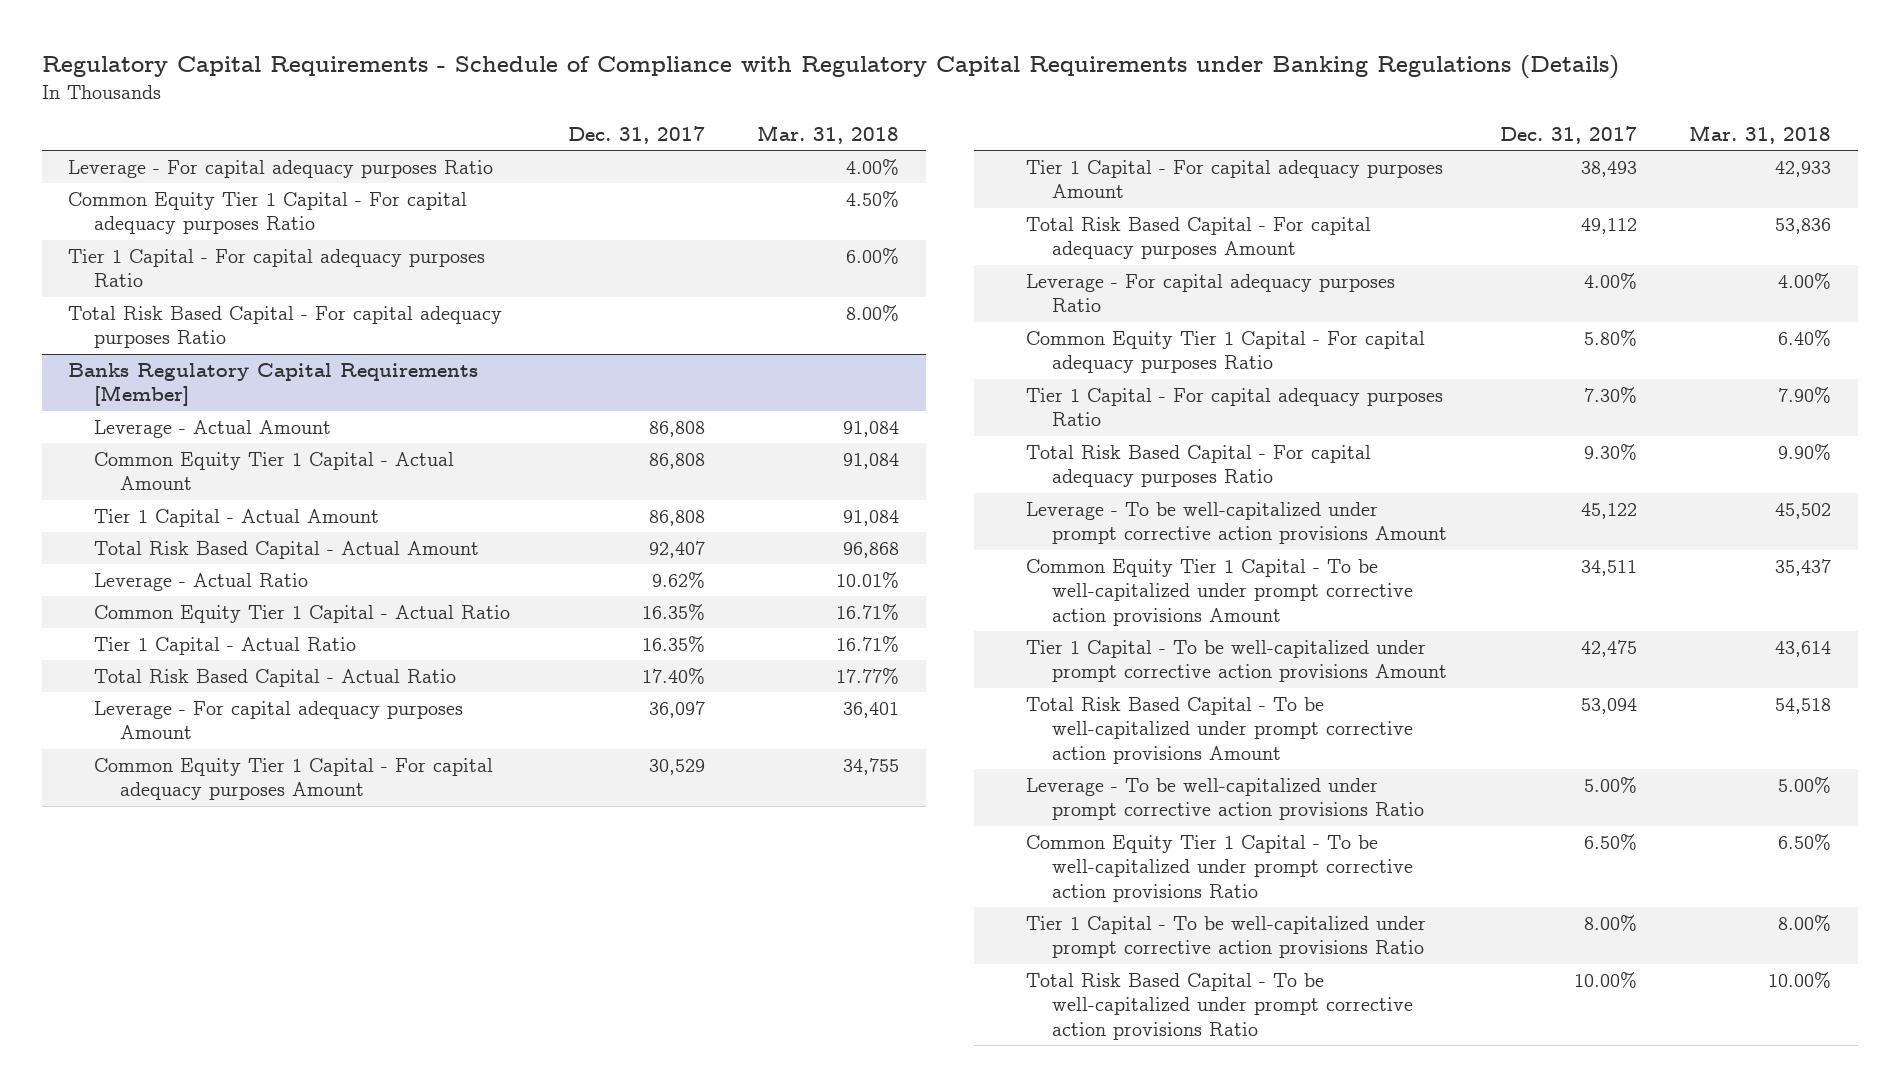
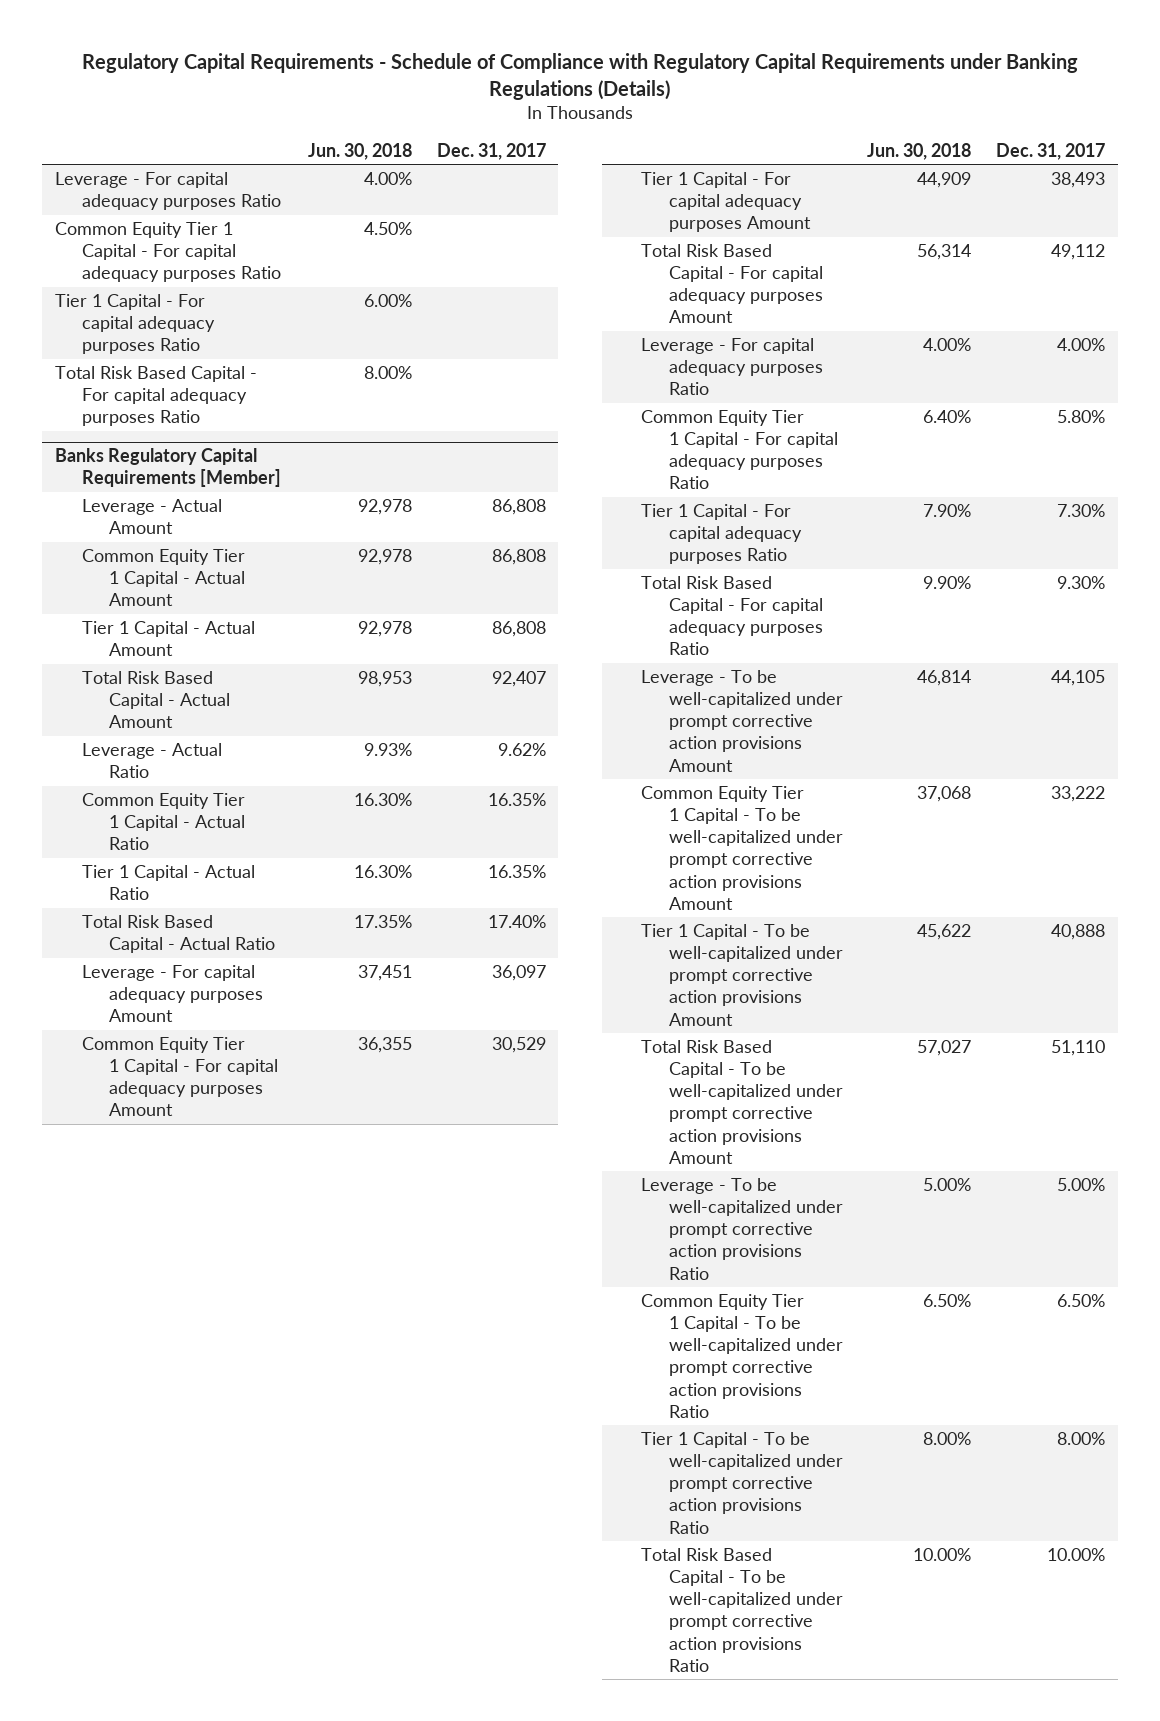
[757,124,900,144] Mar. 31, 2018 -> none
none -> [307,142,412,160] Jun. 30, 2018
[1580,502,1637,519] 45,122 -> [1051,670,1106,687] 44,105
[1580,559,1637,576] 34,511 -> [1051,786,1106,803] 33,222
[1580,639,1637,657] 42,475 -> [1051,924,1106,941] 40,888
[1580,697,1637,714] 53,094 -> [1051,1040,1106,1057] 51,110

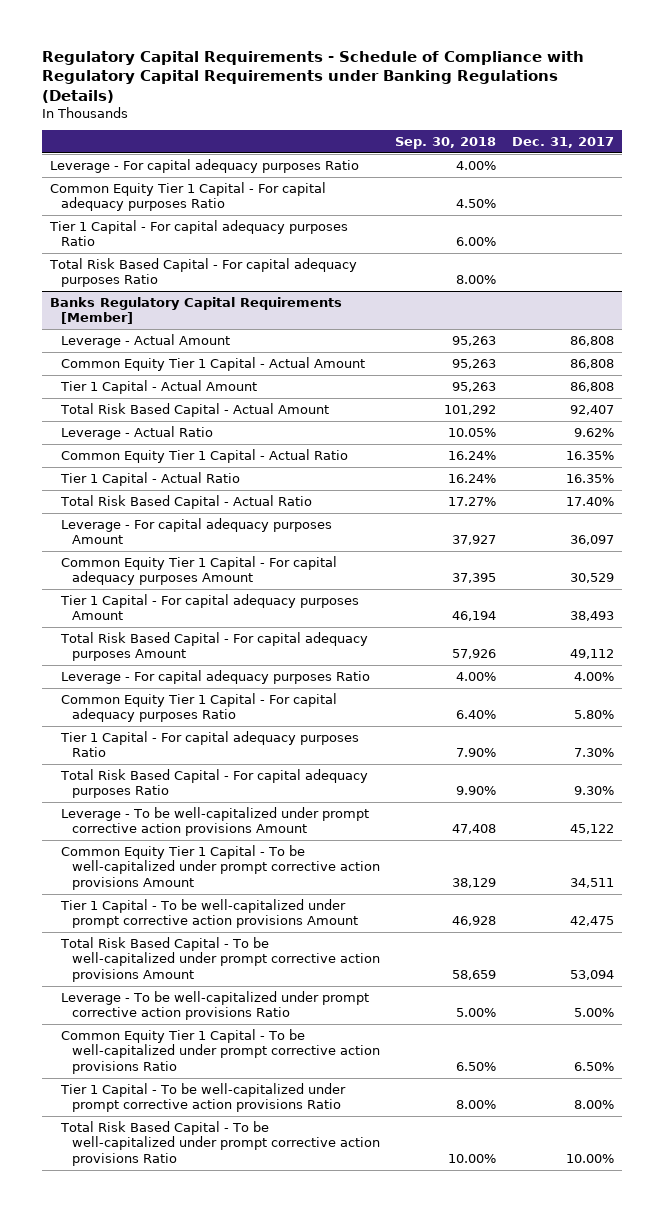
[307,142,412,160] Jun. 30, 2018 -> none
none -> [395,137,497,150] Sep. 30, 2018
[1051,670,1106,687] 44,105 -> [570,824,615,835] 45,122
[1051,786,1106,803] 33,222 -> [570,877,615,888] 34,511
[1051,924,1106,941] 40,888 -> [570,916,615,927] 42,475
[1051,1040,1106,1057] 51,110 -> [570,969,615,980] 53,094

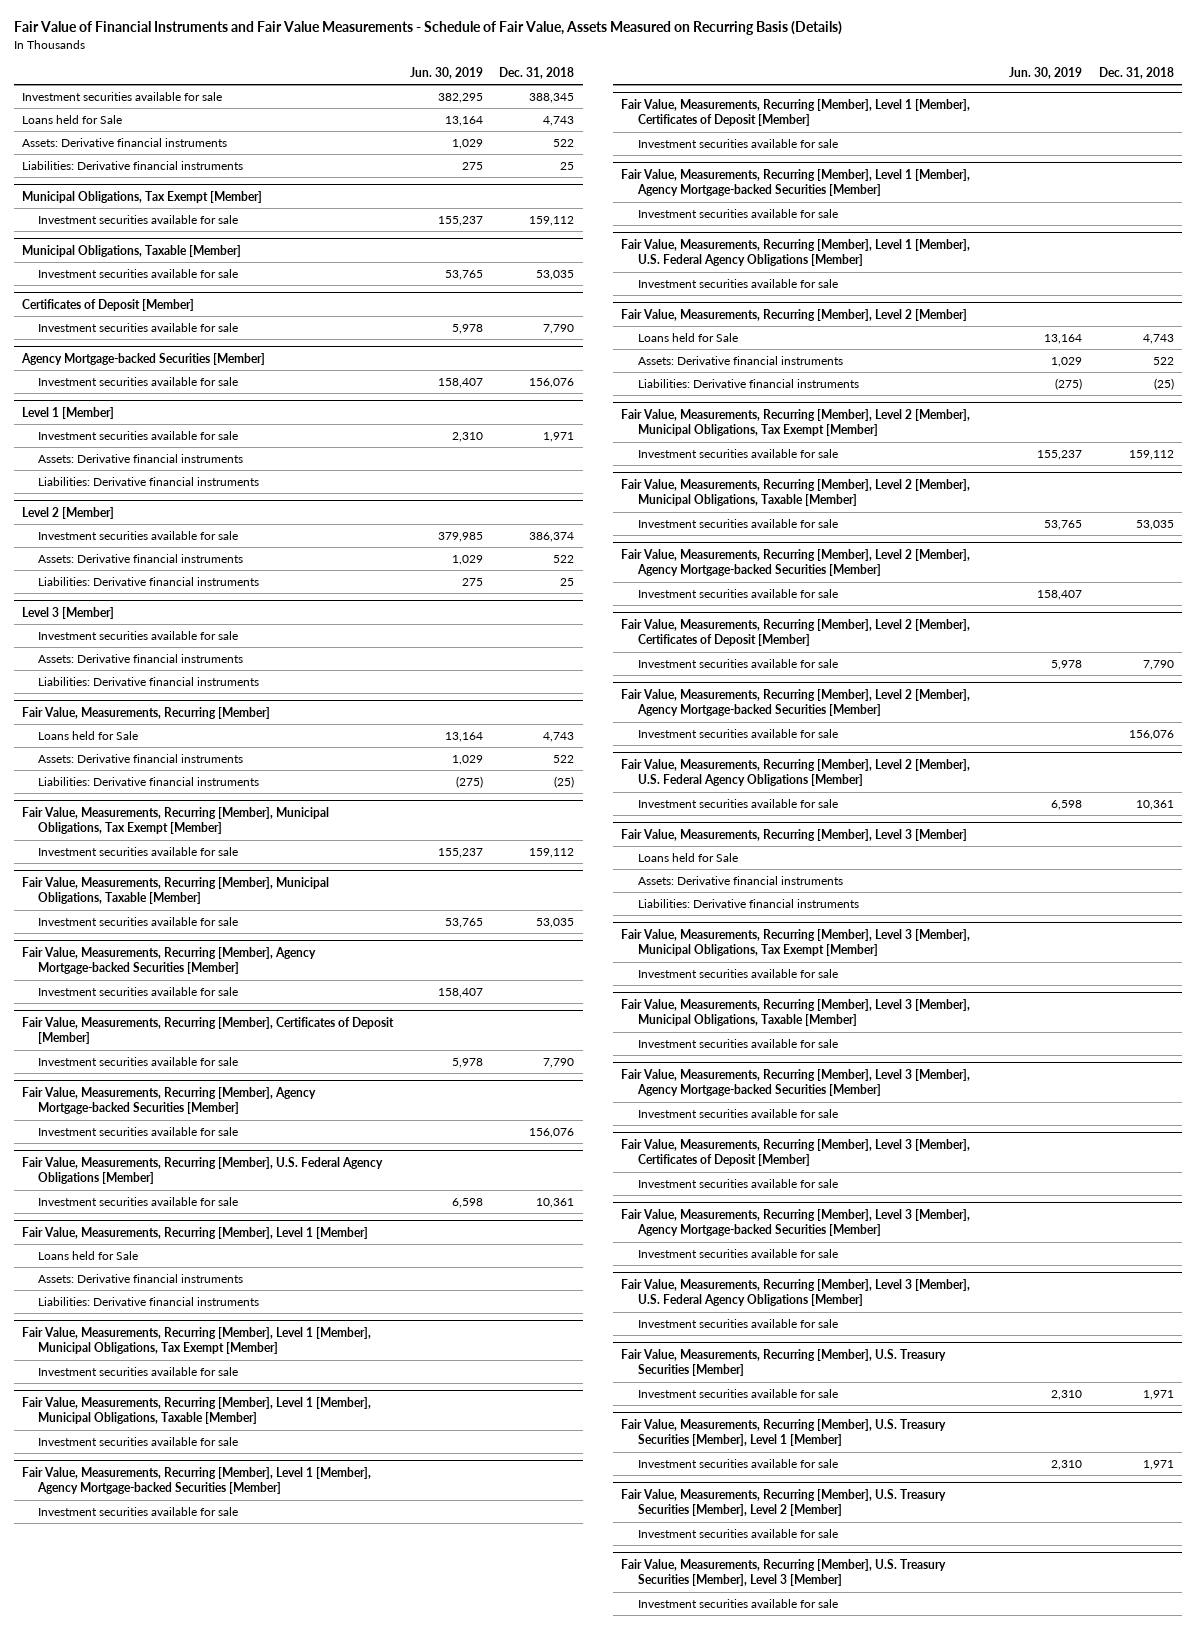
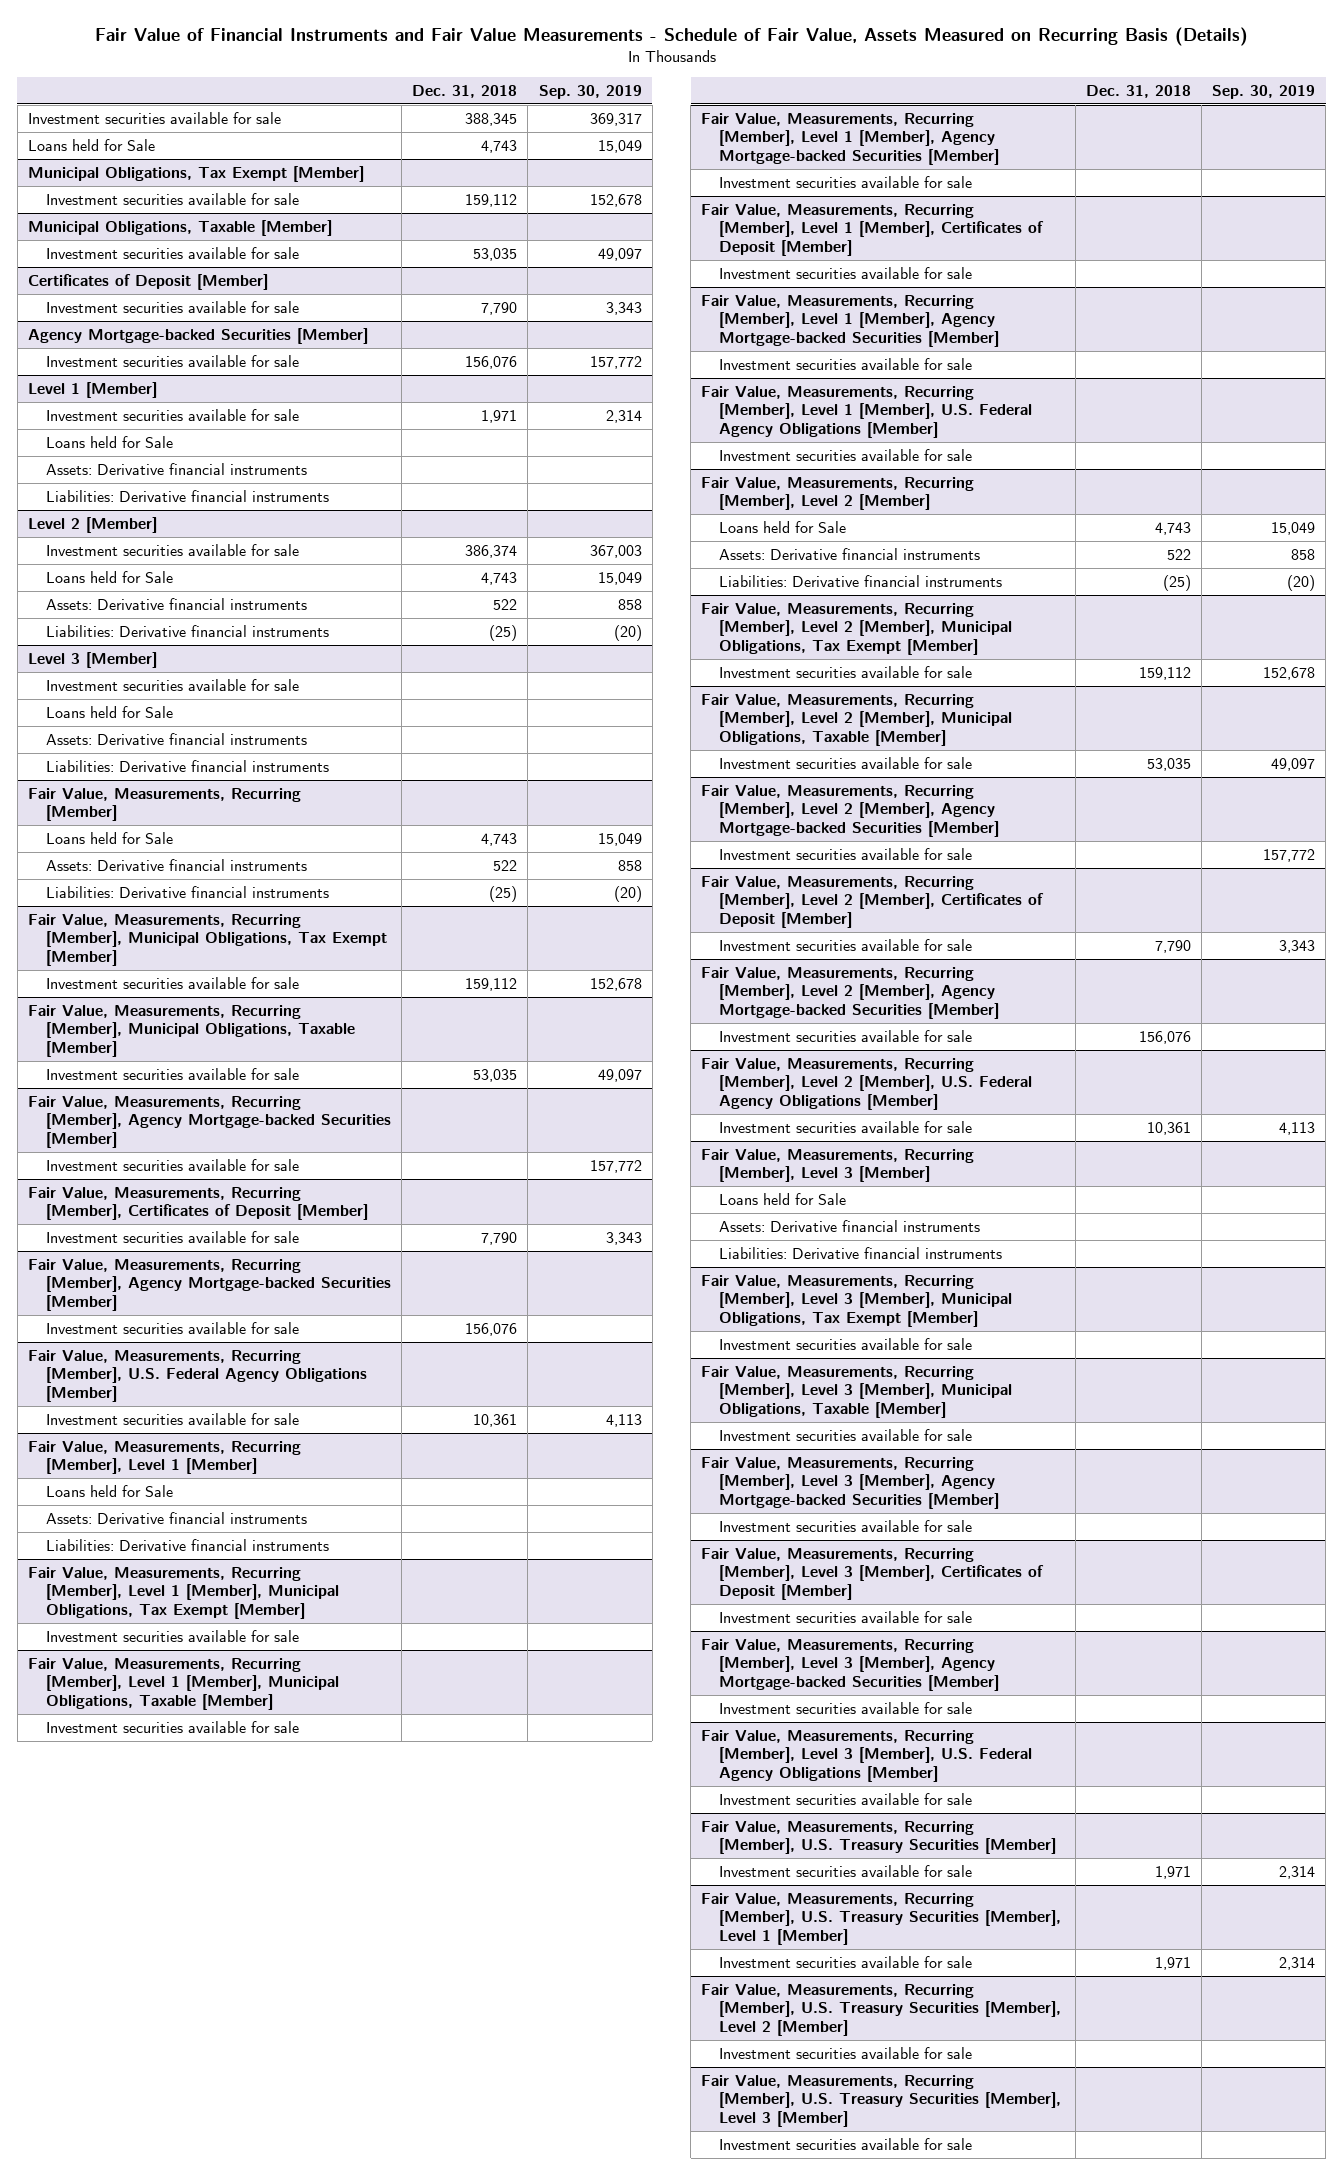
[409,66,483,79] Jun. 30, 2019 -> none
none -> [538,84,642,99] Sep. 30, 2019
[21,138,227,148] Assets: Derivative financial instruments -> none
[21,161,243,171] Liabilities: Derivative financial instruments -> none
none -> [45,435,173,448] Loans held for Sale
none -> [45,570,173,583] Loans held for Sale
[560,578,575,587] 25 -> [489,624,518,641] (25)
none -> [45,705,173,718] Loans held for Sale

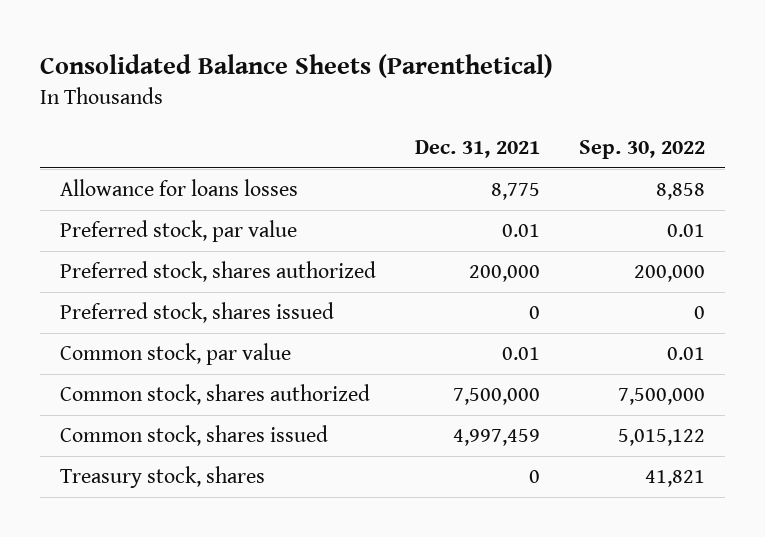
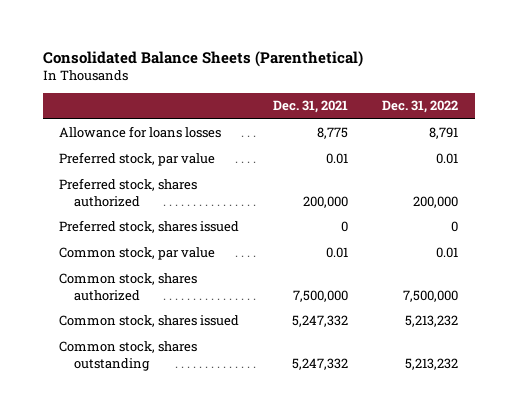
[579,139,706,159] Sep. 30, 2022 -> none
none -> [381,100,458,114] Dec. 31, 2022
[59,466,265,489] Treasury stock, shares -> none
[452,429,540,447] 4,997,459 -> [292,315,349,328] 5,247,332
none -> [59,341,198,371] Common stock, shares outstanding

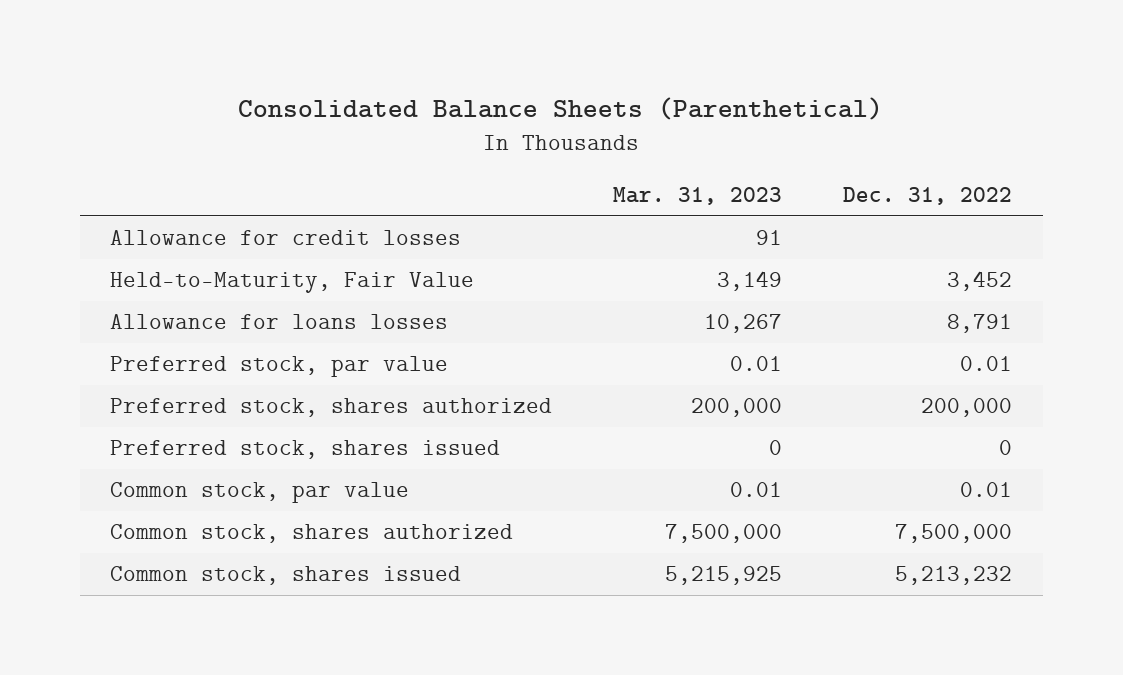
[273,100,349,114] Dec. 31, 2021 -> none
none -> [613,187,783,206] Mar. 31, 2023
none -> [110,230,462,246] Allowance for credit losses
none -> [110,272,475,294] Held-to-Maturity, Fair Value
[59,341,198,371] Common stock, shares outstanding -> none

